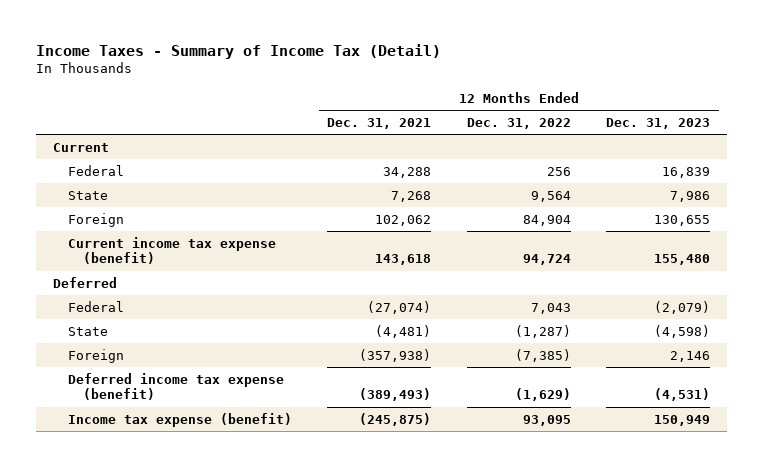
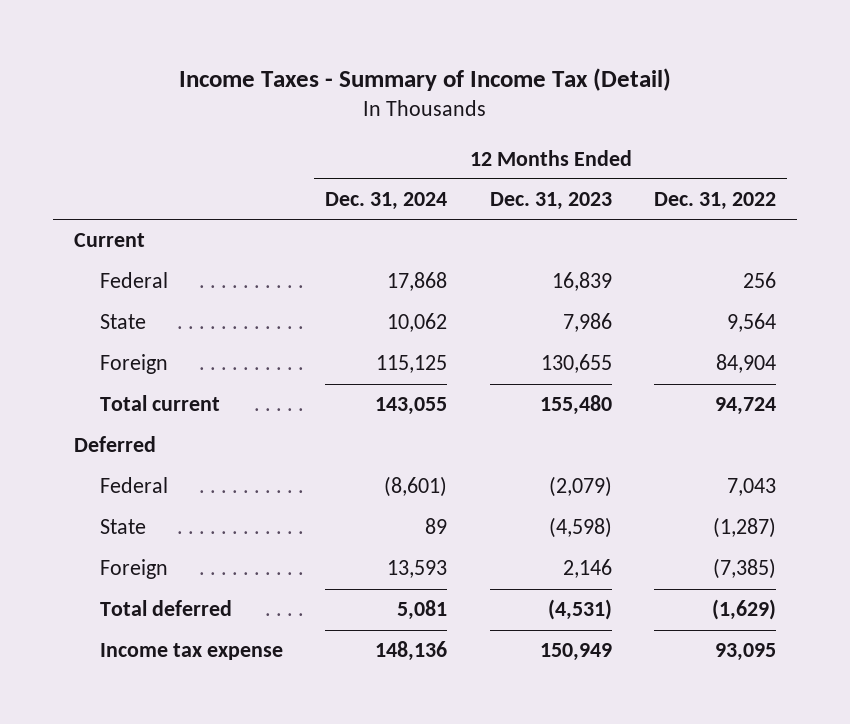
[327,117,432,129] Dec. 31, 2021 -> none
none -> [325,192,448,211] Dec. 31, 2024
[68,236,277,265] Current income tax expense (benefit) -> [99,395,220,412] Total current
[68,372,285,401] Deferred income tax expense (benefit) -> [99,600,232,617] Total deferred
[68,412,293,427] Income tax expense (benefit) -> [99,643,283,661] Income tax expense

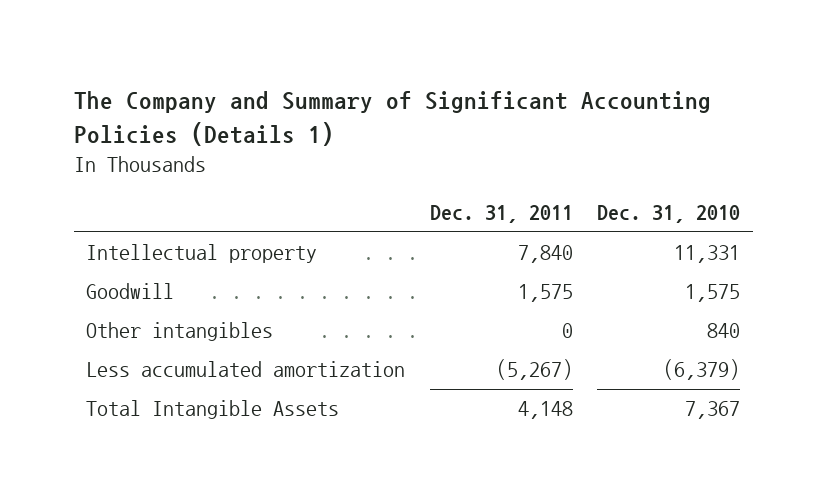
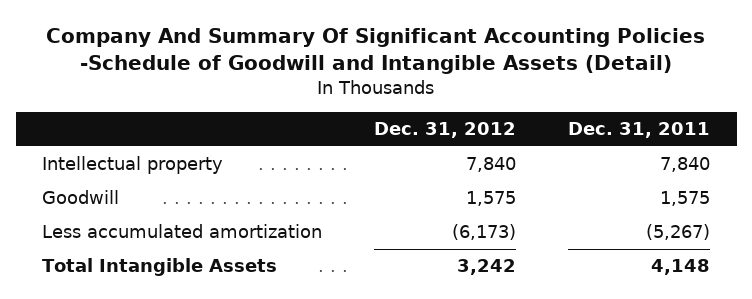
[74,91,712,146] The Company and Summary of Significant Accounting Policies (Details 1) -> [46,28,706,75] Company And Summary Of Significant Accounting Policies -Schedule of Goodwill and Intangible Assets (Detail)
[597,205,741,224] Dec. 31, 2010 -> none
none -> [374,122,517,139] Dec. 31, 2012
[86,322,274,342] Other intangibles -> none

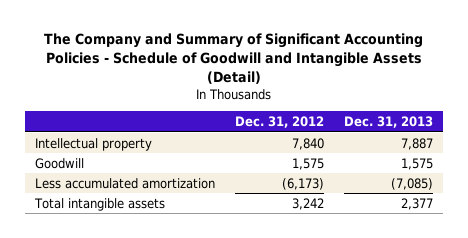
[46,28,706,75] Company And Summary Of Significant Accounting Policies -Schedule of Goodwill and Intangible Assets (Detail) -> [43,33,423,85] The Company and Summary of Significant Accounting Policies - Schedule of Goodwill and Intangible Assets (Detail)
[568,122,711,139] Dec. 31, 2011 -> none
none -> [343,115,433,128] Dec. 31, 2013
[41,258,277,277] Total Intangible Assets -> [33,197,165,211] Total intangible assets

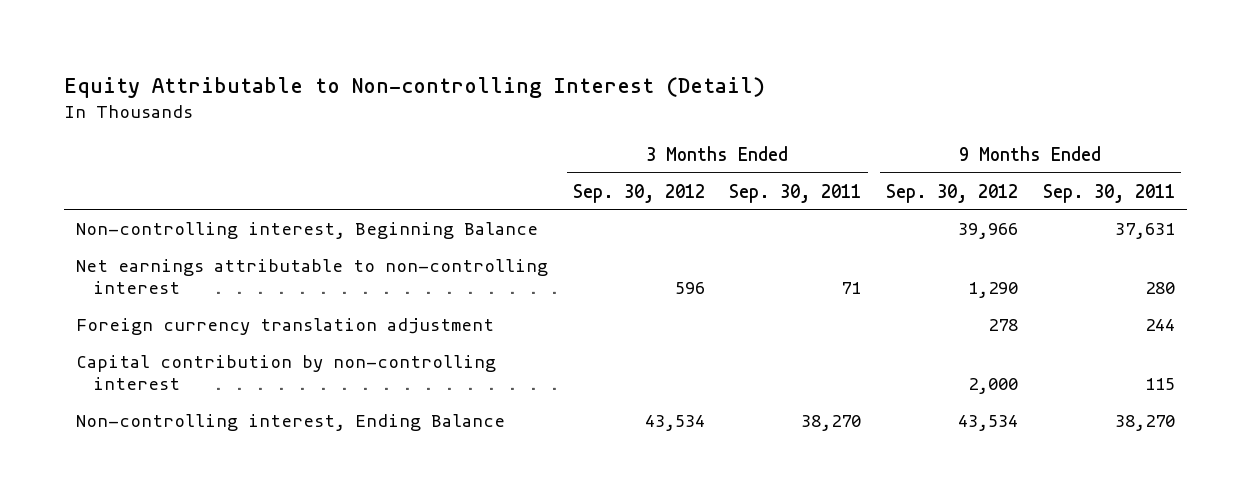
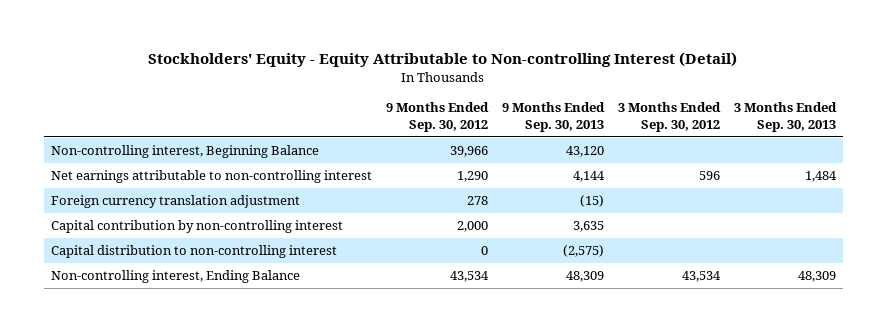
[63,76,765,98] Equity Attributable to Non-controlling Interest (Detail) -> [148,51,738,67] Stockholders' Equity - Equity Attributable to Non-controlling Interest (Detail)
[729,183,862,203] Sep. 30, 2011 -> none
[1042,183,1175,203] Sep. 30, 2011 -> none
none -> [501,102,605,132] 9 Months Ended Sep. 30, 2013
none -> [733,102,837,132] 3 Months Ended Sep. 30, 2013
none -> [50,245,337,259] Capital distribution to non-controlling interest

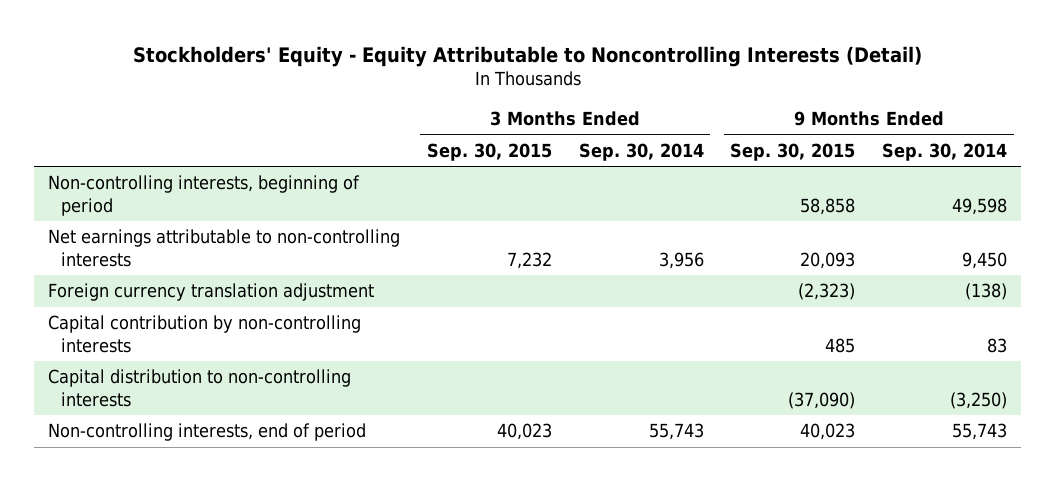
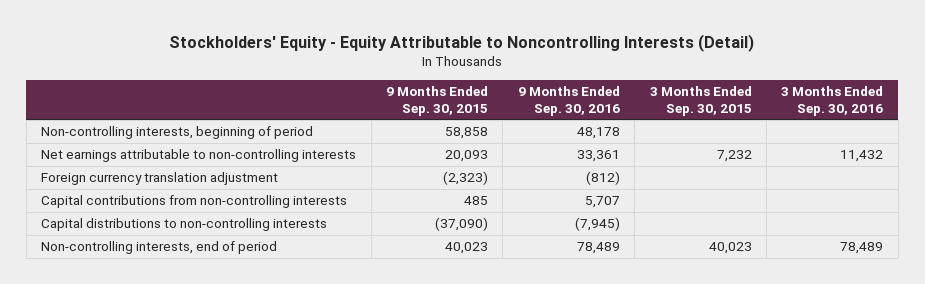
[578,142,704,161] Sep. 30, 2014 -> none
[882,142,1008,161] Sep. 30, 2014 -> none
none -> [517,86,620,116] 9 Months Ended Sep. 30, 2016
none -> [781,86,884,116] 3 Months Ended Sep. 30, 2016
[47,315,361,353] Capital contribution by non-controlling interests -> [41,195,348,209] Capital contributions from non-controlling interests
[47,369,351,407] Capital distribution to non-controlling interests -> [41,218,328,232] Capital distributions to non-controlling interests

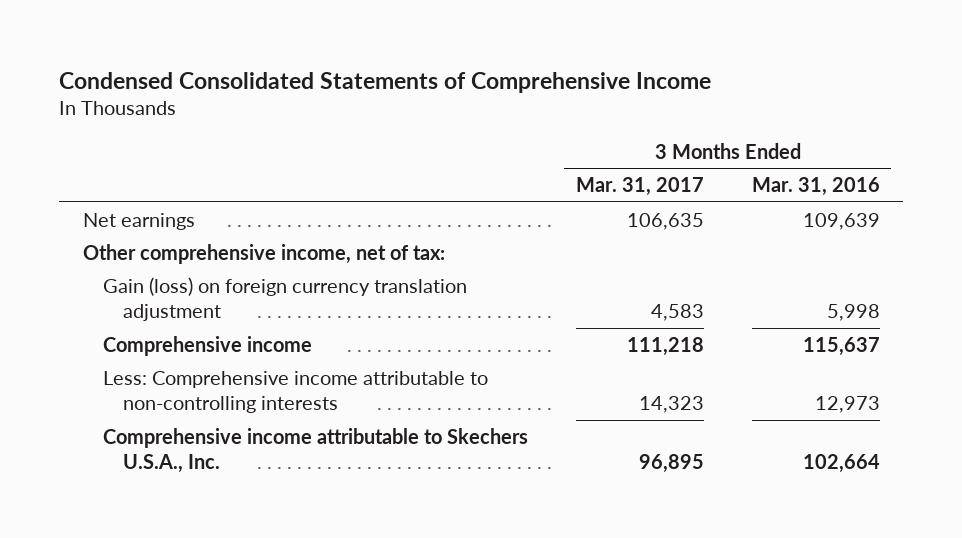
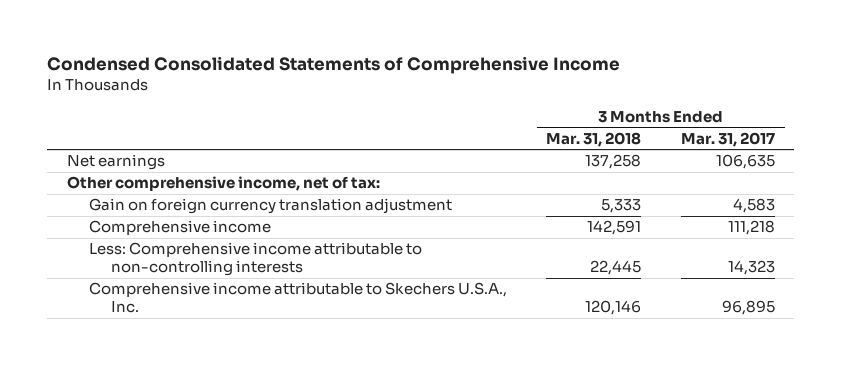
[751,176,880,196] Mar. 31, 2016 -> none
none -> [546,131,642,147] Mar. 31, 2018
[103,276,468,321] Gain (loss) on foreign currency translation adjustment -> [89,198,453,215] Gain on foreign currency translation adjustment

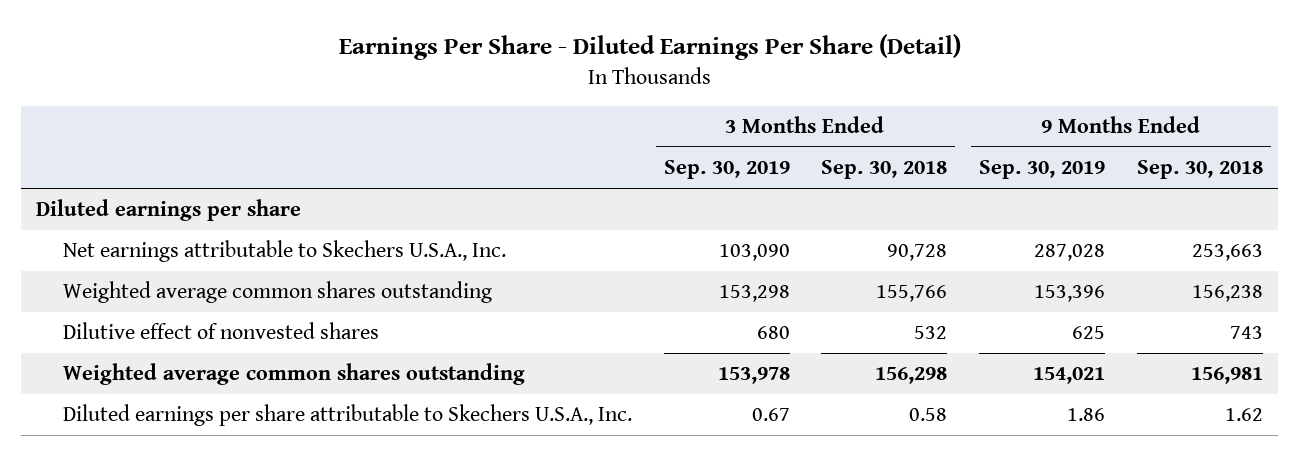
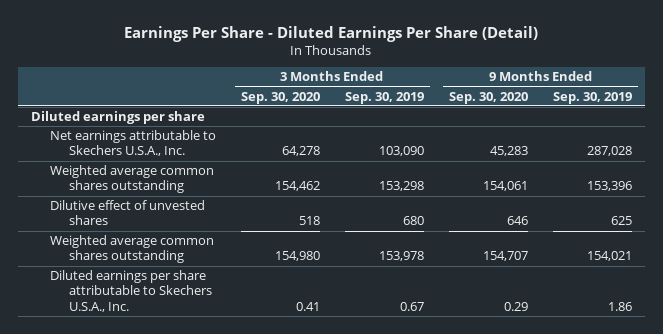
[821,160,948,180] Sep. 30, 2018 -> none
[1136,160,1263,180] Sep. 30, 2018 -> none
none -> [240,91,320,104] Sep. 30, 2020
none -> [449,91,529,104] Sep. 30, 2020
[62,322,379,340] Dilutive effect of nonvested shares -> [49,200,205,226] Dilutive effect of unvested shares

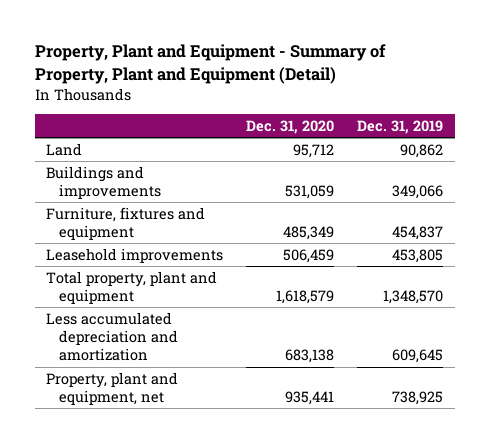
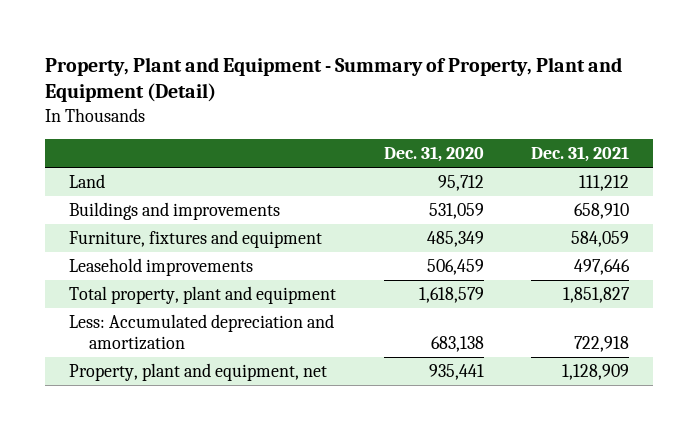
[357,119,444,134] Dec. 31, 2019 -> none
none -> [531,145,630,162] Dec. 31, 2021
[46,311,179,362] Less accumulated depreciation and amortization -> [68,314,334,350] Less: Accumulated depreciation and amortization

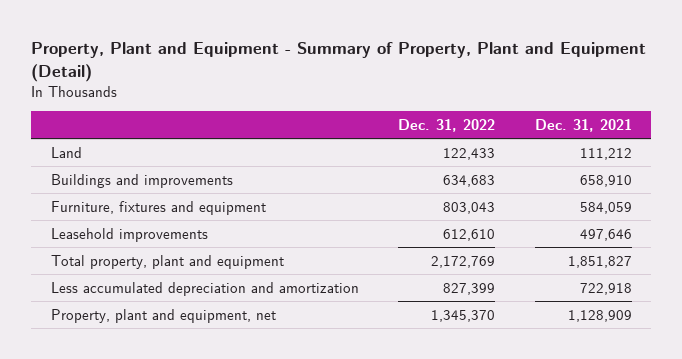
[383,145,484,162] Dec. 31, 2020 -> none
none -> [398,118,496,132] Dec. 31, 2022
[68,314,334,350] Less: Accumulated depreciation and amortization -> [50,281,359,296] Less accumulated depreciation and amortization

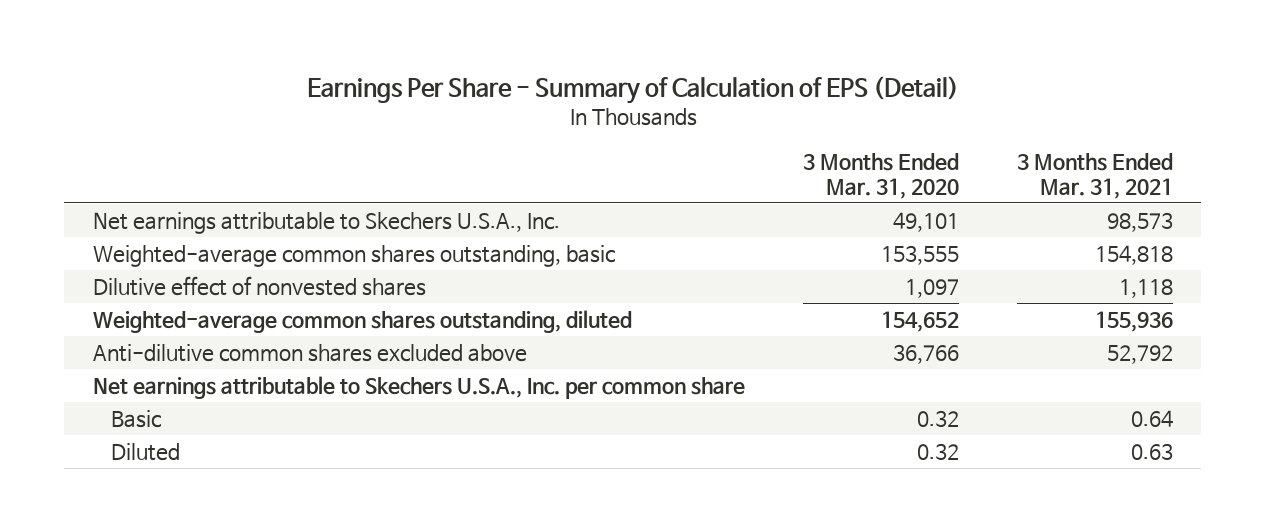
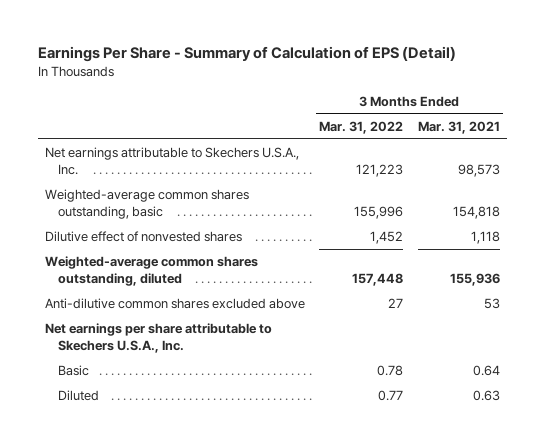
[802,153,959,199] 3 Months Ended Mar. 31, 2020 -> none
none -> [319,120,404,134] Mar. 31, 2022
[1106,345,1173,365] 52,792 -> [483,298,500,310] 53
[93,376,746,400] Net earnings attributable to Skechers U.S.A., Inc. per common share -> [44,323,272,353] Net earnings per share attributable to Skechers U.S.A., Inc.

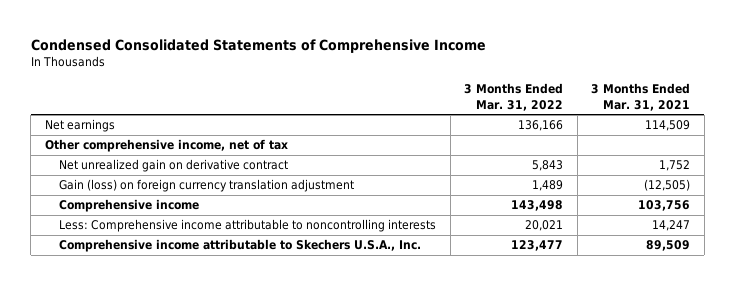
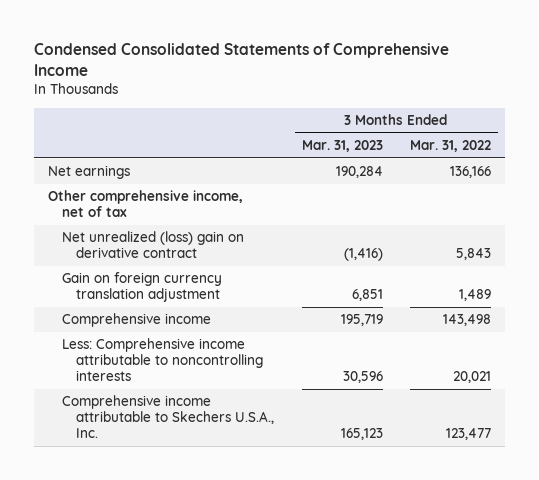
[591,83,691,111] 3 Months Ended Mar. 31, 2021 -> none
none -> [301,140,383,153] Mar. 31, 2023
[59,159,289,173] Net unrealized gain on derivative contract -> [62,231,245,259] Net unrealized (loss) gain on derivative contract
[59,179,355,193] Gain (loss) on foreign currency translation adjustment -> [62,272,223,303] Gain on foreign currency translation adjustment

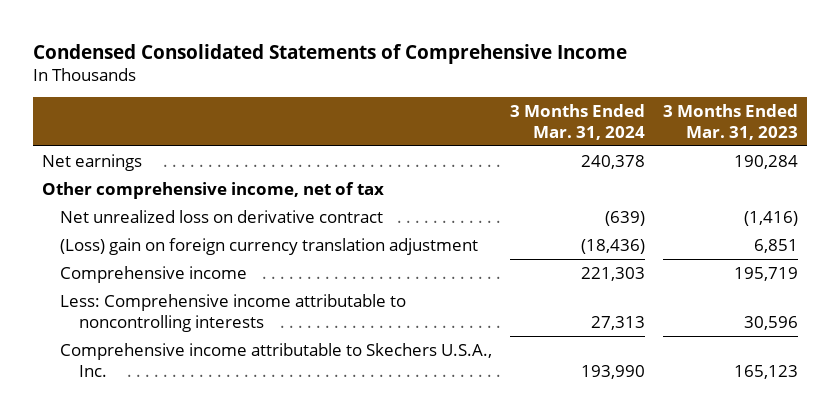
[409,140,491,153] Mar. 31, 2022 -> none
none -> [510,103,646,140] 3 Months Ended Mar. 31, 2024
[62,231,245,259] Net unrealized (loss) gain on derivative contract -> [60,209,384,223] Net unrealized loss on derivative contract
[62,272,223,303] Gain on foreign currency translation adjustment -> [60,237,479,255] (Loss) gain on foreign currency translation adjustment

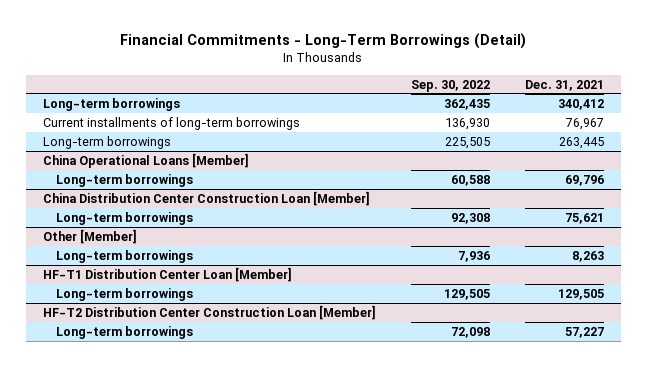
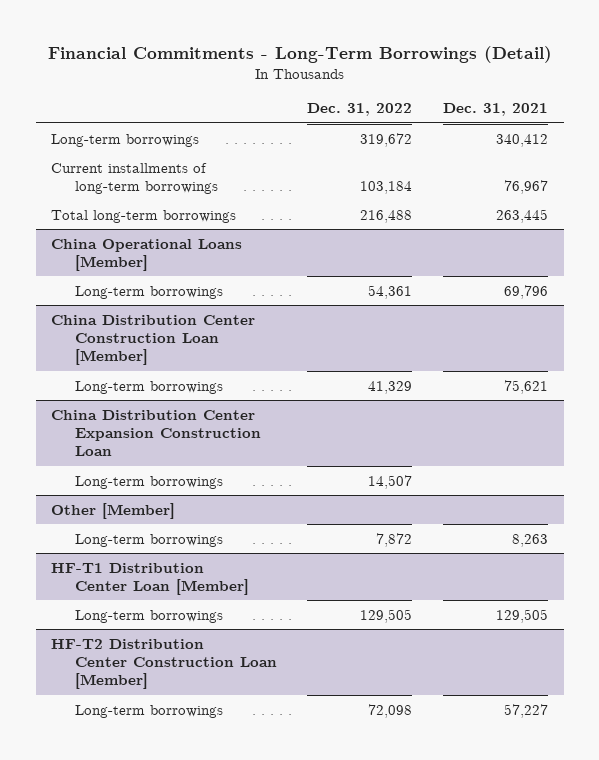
[410,79,490,92] Sep. 30, 2022 -> none
none -> [307,103,413,117] Dec. 31, 2022
[43,135,172,149] Long-term borrowings -> [50,209,236,223] Total long-term borrowings
none -> [50,409,261,457] China Distribution Center Expansion Construction Loan
none -> [74,475,223,489] Long-term borrowings

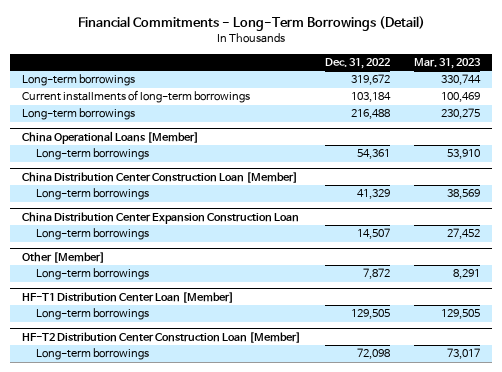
[443,103,549,117] Dec. 31, 2021 -> none
none -> [413,58,481,70] Mar. 31, 2023
[50,209,236,223] Total long-term borrowings -> [22,108,136,121] Long-term borrowings

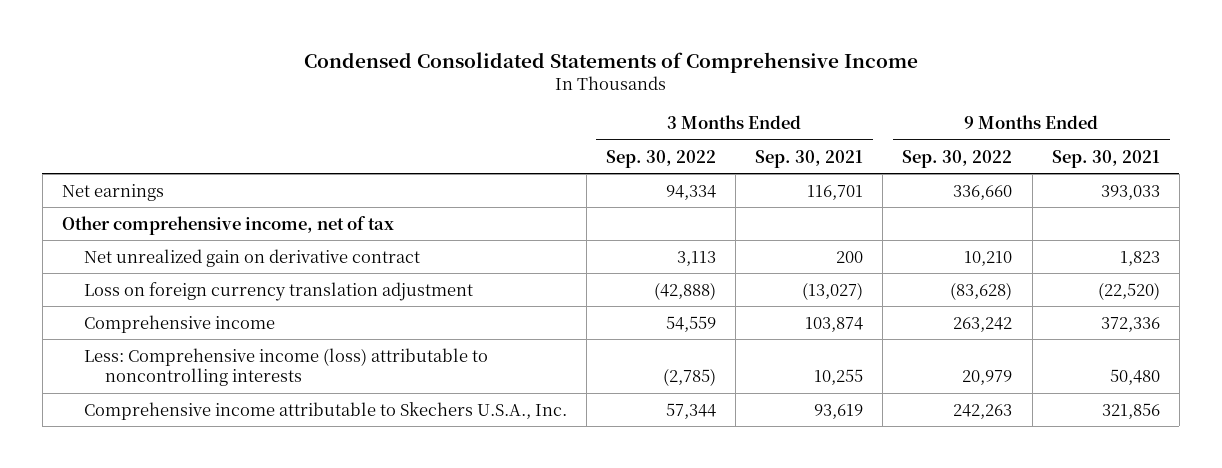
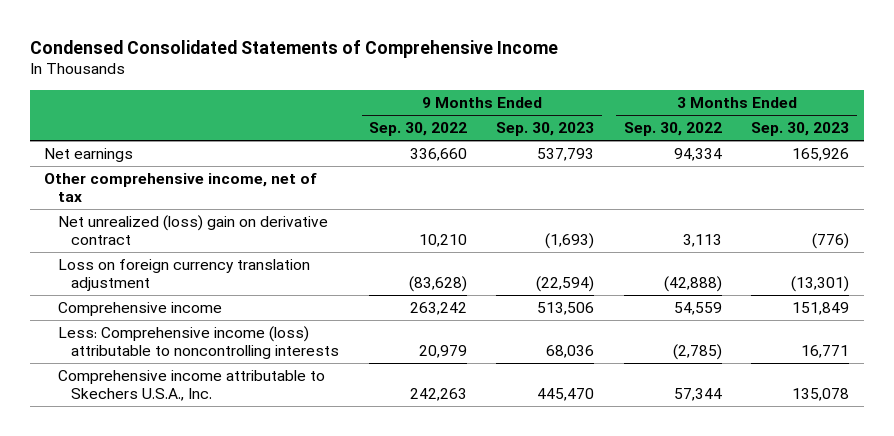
[755,149,864,168] Sep. 30, 2021 -> none
[1051,149,1160,168] Sep. 30, 2021 -> none
none -> [496,122,595,137] Sep. 30, 2023
none -> [751,122,850,137] Sep. 30, 2023
[83,248,420,267] Net unrealized gain on derivative contract -> [57,215,328,246] Net unrealized (loss) gain on derivative contract

